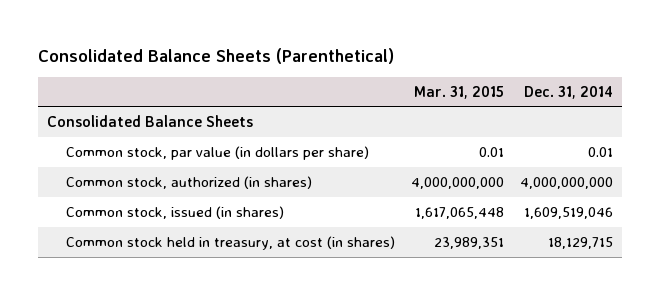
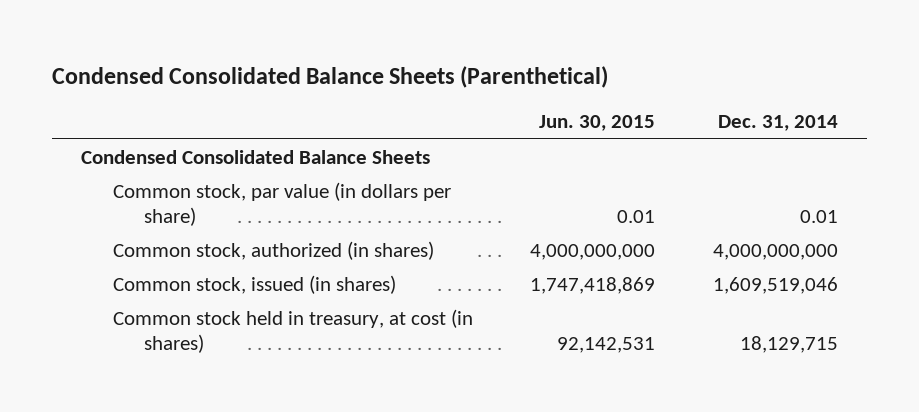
[38,47,395,64] Consolidated Balance Sheets (Parenthetical) -> [52,66,609,89] Condensed Consolidated Balance Sheets (Parenthetical)
[414,85,505,99] Mar. 31, 2015 -> none
none -> [539,115,656,132] Jun. 30, 2015
[46,114,253,127] Consolidated Balance Sheets -> [81,149,431,164] Condensed Consolidated Balance Sheets

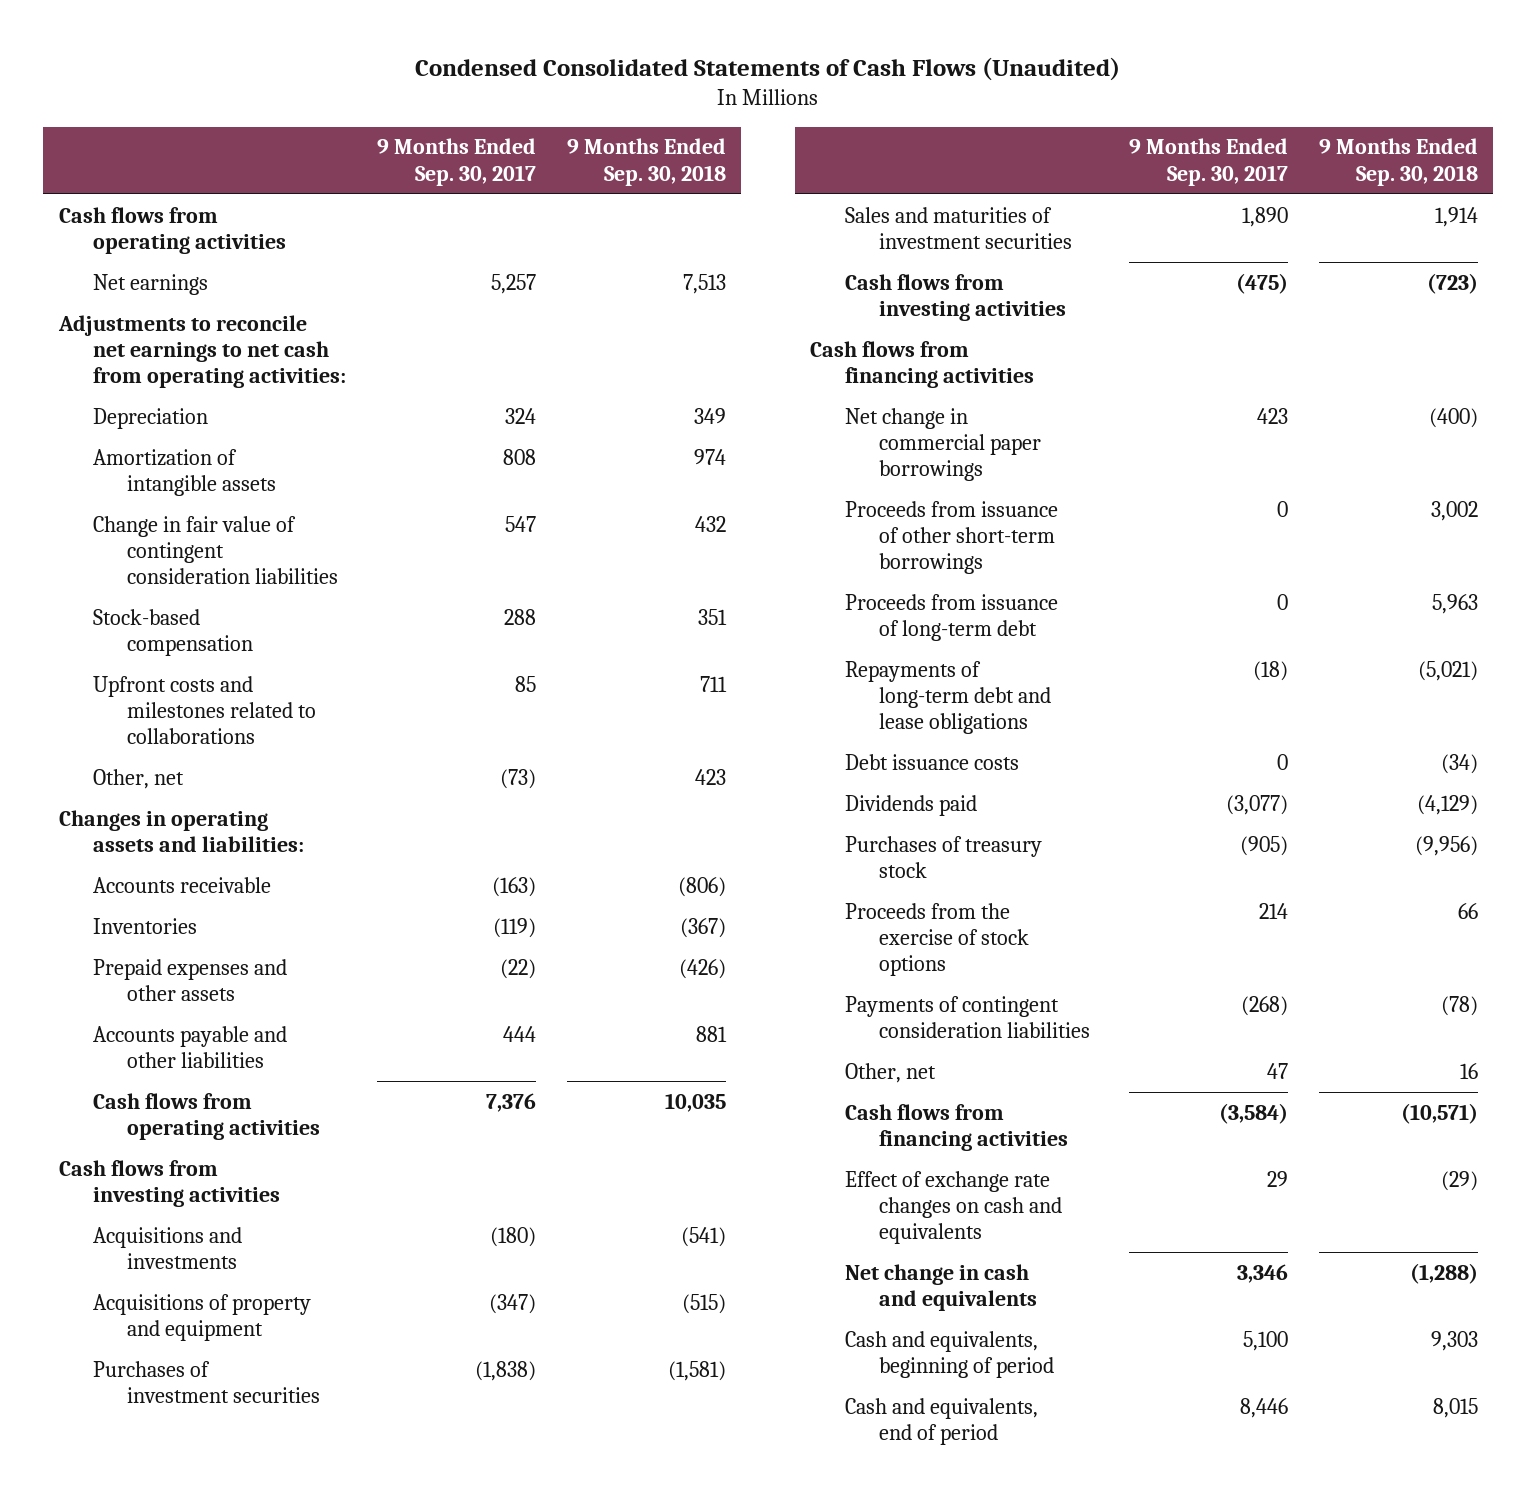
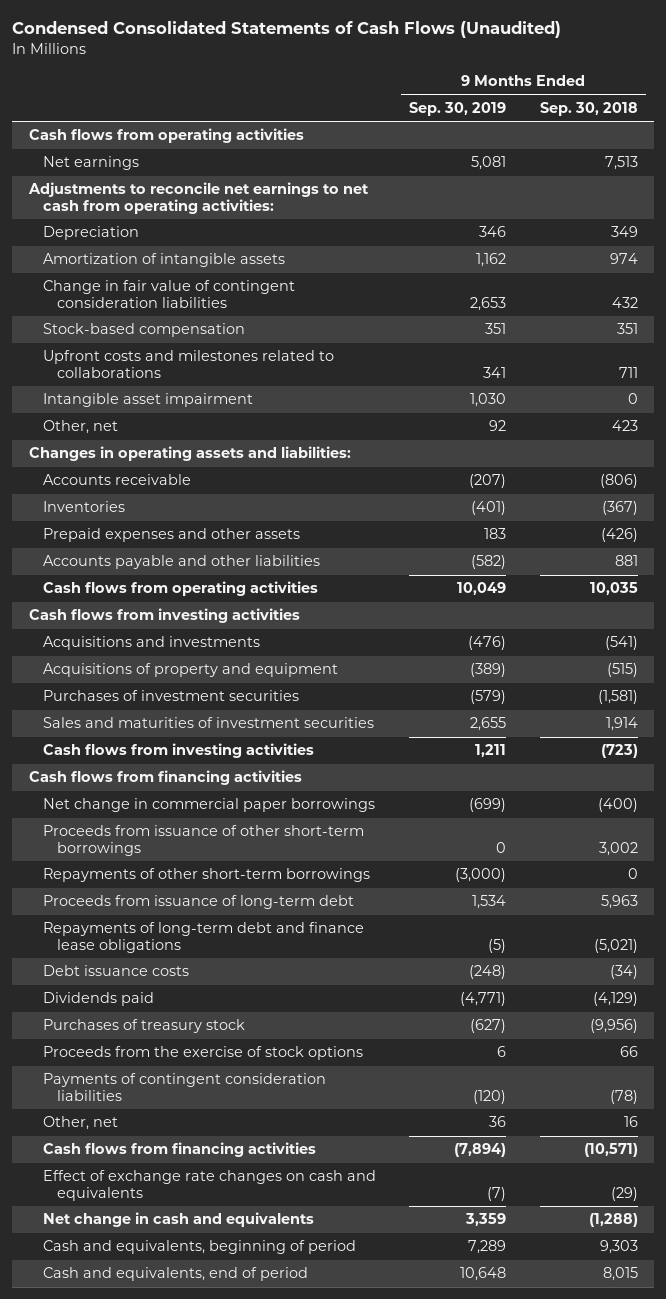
[376,138,536,186] 9 Months Ended Sep. 30, 2017 -> none
none -> [409,102,507,117] Sep. 30, 2019
none -> [43,393,254,408] Intangible asset impairment
none -> [43,868,371,883] Repayments of other short-term borrowings
[844,660,1051,735] Repayments of long-term debt and lease obligations -> [43,922,365,954] Repayments of long-term debt and finance lease obligations

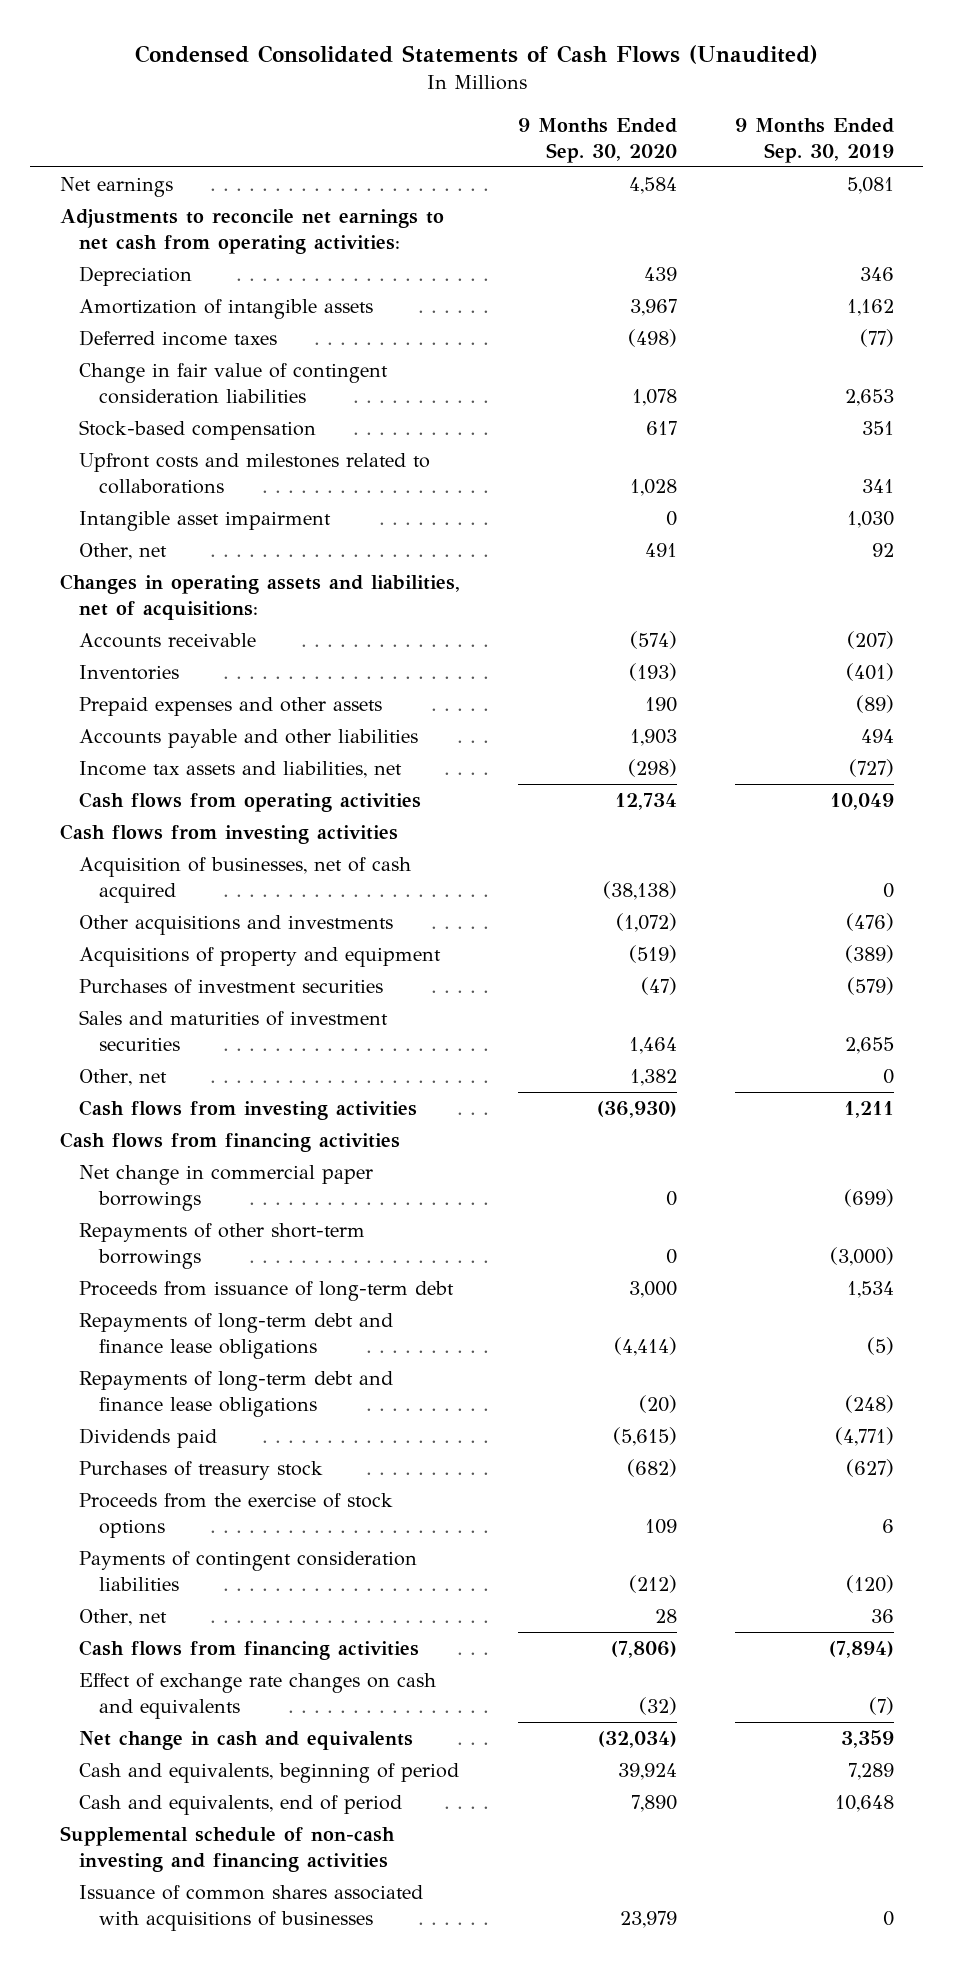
[539,102,638,117] Sep. 30, 2018 -> none
none -> [517,117,677,163] 9 Months Ended Sep. 30, 2020
[28,128,304,144] Cash flows from operating activities -> none
none -> [79,329,278,346] Deferred income taxes
[28,446,351,462] Changes in operating assets and liabilities: -> [59,573,460,620] Changes in operating assets and liabilities, net of acquisitions:
[484,528,507,540] 183 -> [856,694,895,713] (89)
[471,555,507,570] (582) -> [861,728,895,743] 494
none -> [79,760,403,778] Income tax assets and liabilities, net
none -> [79,856,412,903] Acquisition of businesses, net of cash acquired
[43,636,261,651] Acquisitions and investments -> [79,914,394,935] Other acquisitions and investments
none -> [79,1068,168,1086] Other, net
[43,825,365,857] Proceeds from issuance of other short-term borrowings -> none
[43,965,190,977] Debt issuance costs -> [79,1370,394,1417] Repayments of long-term debt and finance lease obligations
none -> [59,1825,395,1872] Supplemental schedule of non-cash investing and financing activities
none -> [79,1884,424,1931] Issuance of common shares associated with acquisitions of businesses

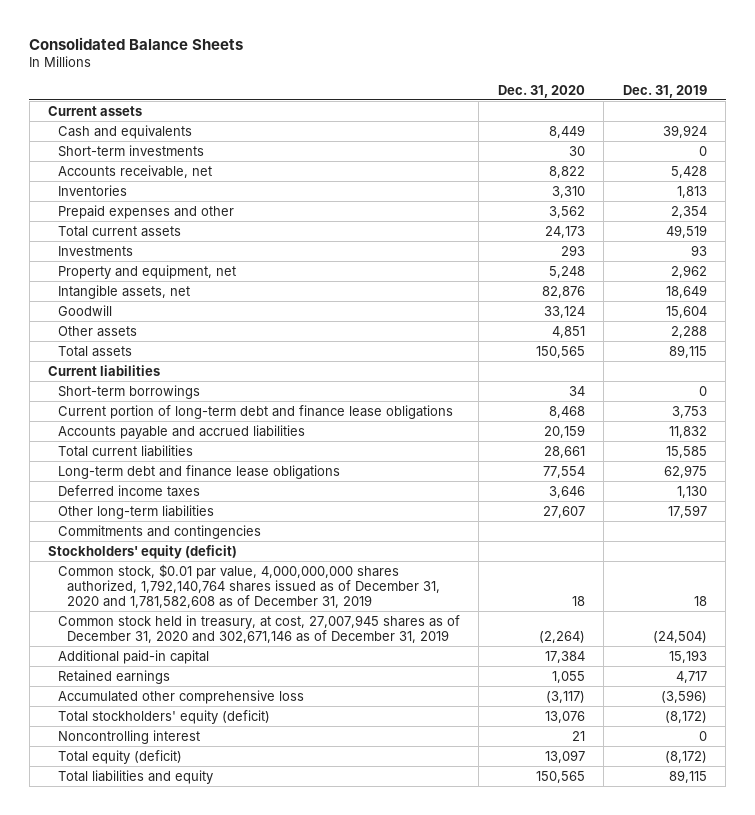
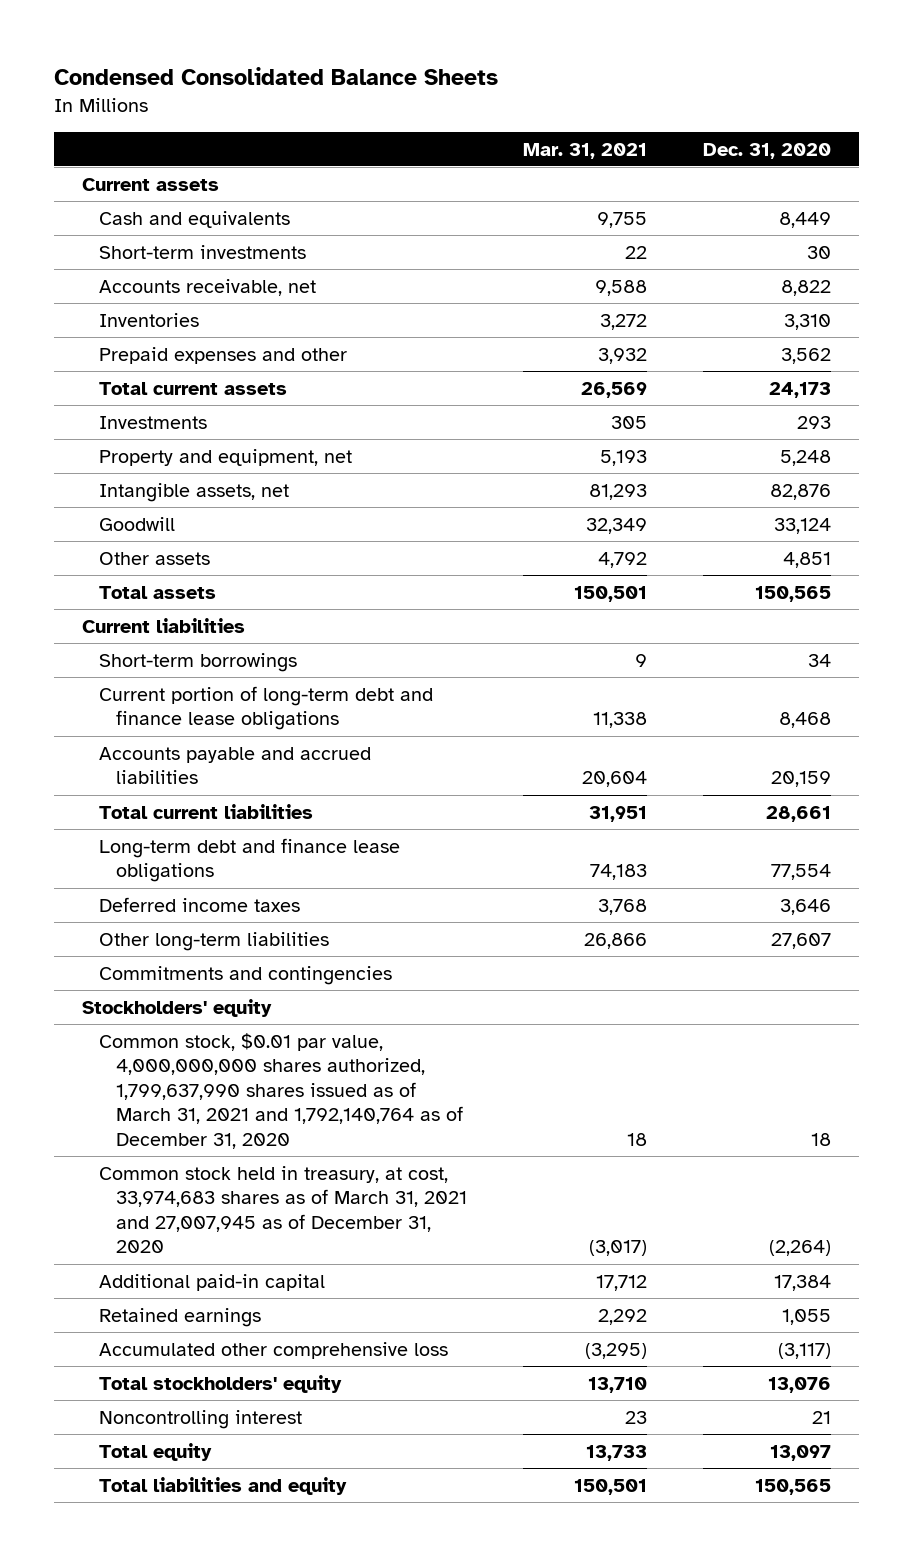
[29,36,244,50] Consolidated Balance Sheets -> [54,67,499,86] Condensed Consolidated Balance Sheets
[622,84,707,98] Dec. 31, 2019 -> none
none -> [523,142,648,159] Mar. 31, 2021
[48,544,238,559] Stockholders' equity (deficit) -> [82,998,273,1017] Stockholders' equity
[57,563,440,608] Common stock, $0.01 par value, 4,000,000,000 shares authorized, 1,792,140,764 shares issued as of December 31, 2020 and 1,781,582,608 as of December 31, 2019 -> [99,1032,464,1149] Common stock, $0.01 par value, 4,000,000,000 shares authorized, 1,799,637,990 shares issued as of March 31, 2021 and 1,792,140,764 as of December 31, 2020
[57,614,460,643] Common stock held in treasury, at cost, 27,007,945 shares as of December 31, 2020 and 302,671,146 as of December 31, 2019 -> [99,1165,468,1254] Common stock held in treasury, at cost, 33,974,683 shares as of March 31, 2021 and 27,007,945 as of December 31, 2020
[57,709,270,724] Total stockholders' equity (deficit) -> [99,1374,343,1393] Total stockholders' equity
[57,749,182,764] Total equity (deficit) -> [99,1442,213,1461] Total equity

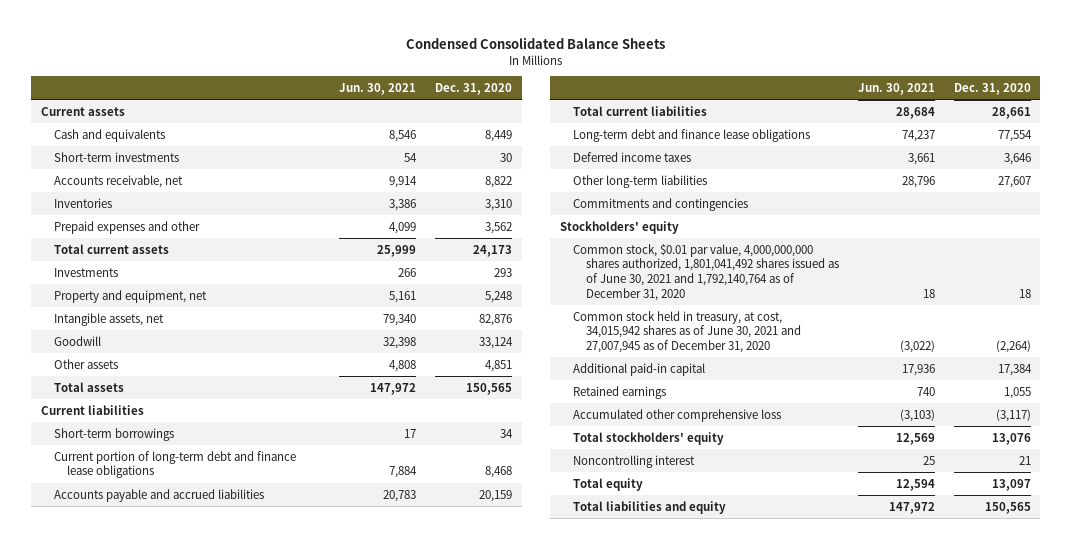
[523,142,648,159] Mar. 31, 2021 -> none
none -> [338,82,416,95] Jun. 30, 2021
[99,1032,464,1149] Common stock, $0.01 par value, 4,000,000,000 shares authorized, 1,799,637,990 shares issued as of March 31, 2021 and 1,792,140,764 as of December 31, 2020 -> [572,243,839,301] Common stock, $0.01 par value, 4,000,000,000 shares authorized, 1,801,041,492 shares issued as of June 30, 2021 and 1,792,140,764 as of December 31, 2020
[99,1165,468,1254] Common stock held in treasury, at cost, 33,974,683 shares as of March 31, 2021 and 27,007,945 as of December 31, 2020 -> [572,310,801,354] Common stock held in treasury, at cost, 34,015,942 shares as of June 30, 2021 and 27,007,945 as of December 31, 2020

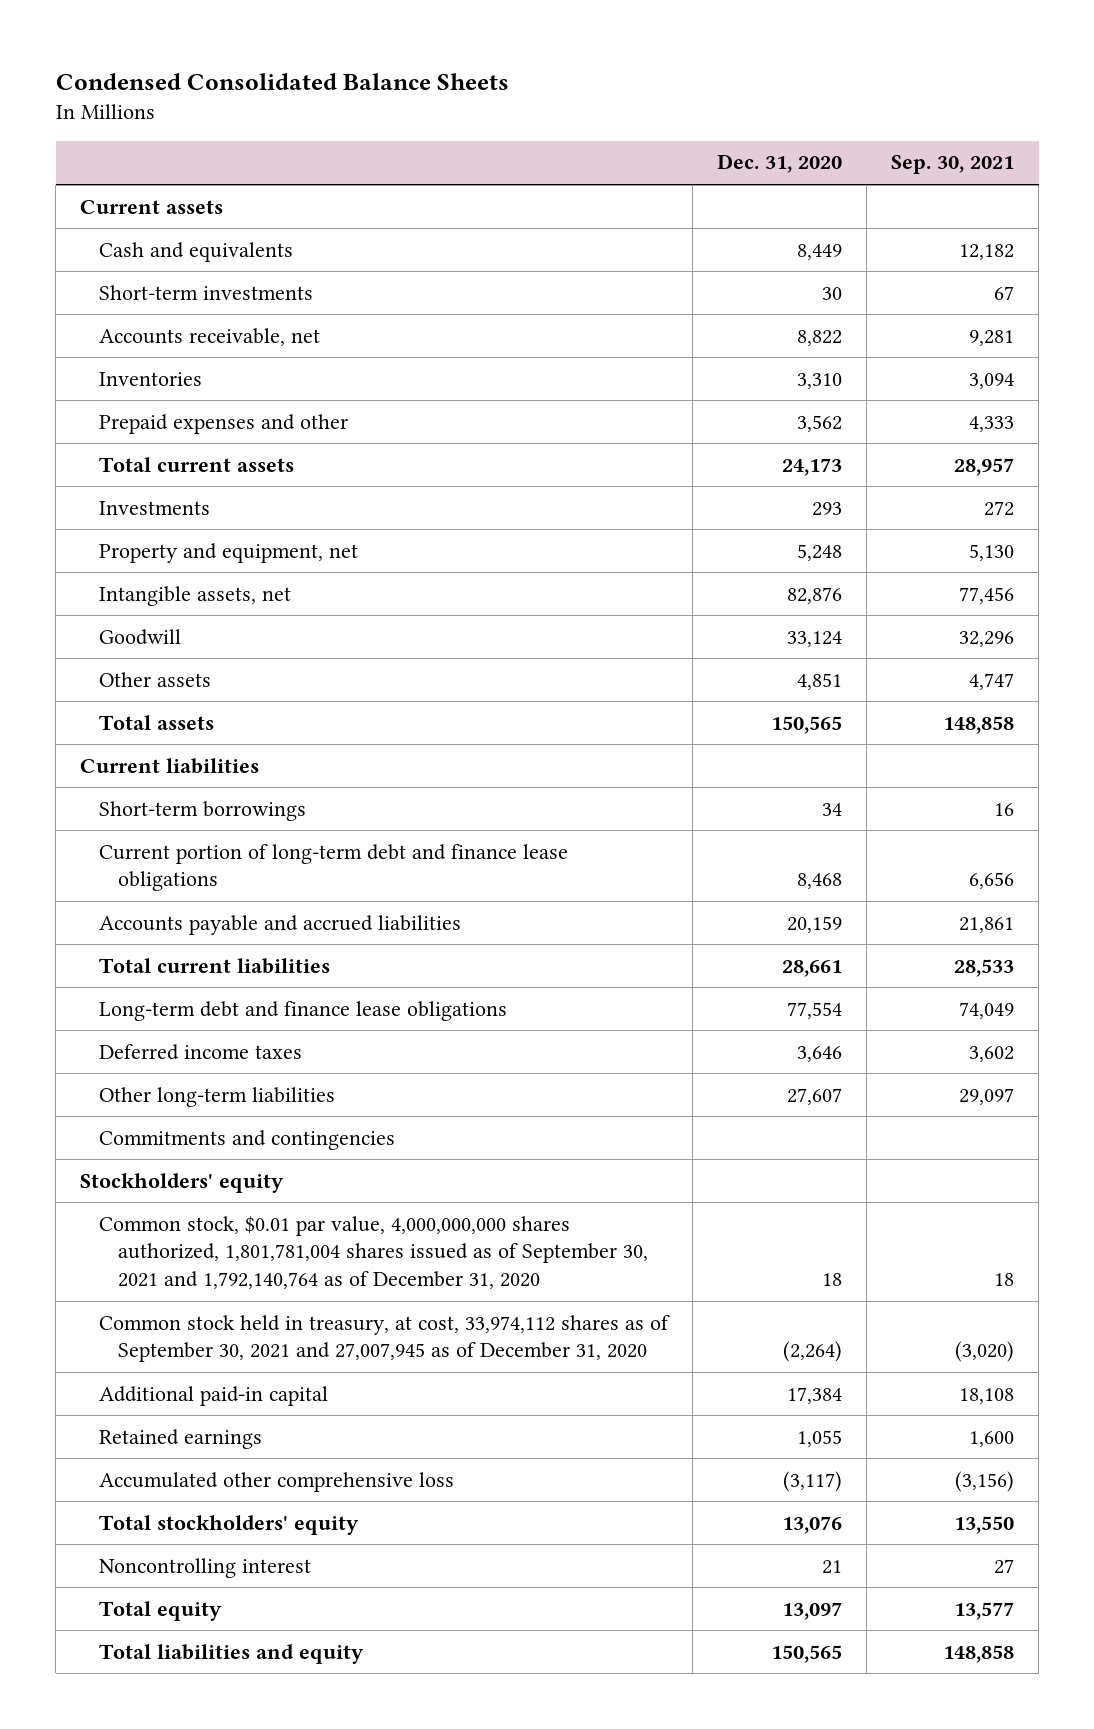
[338,82,416,95] Jun. 30, 2021 -> none
none -> [891,155,1015,175] Sep. 30, 2021
[572,243,839,301] Common stock, $0.01 par value, 4,000,000,000 shares authorized, 1,801,041,492 shares issued as of June 30, 2021 and 1,792,140,764 as of December 31, 2020 -> [99,1215,649,1290] Common stock, $0.01 par value, 4,000,000,000 shares authorized, 1,801,781,004 shares issued as of September 30, 2021 and 1,792,140,764 as of December 31, 2020
[572,310,801,354] Common stock held in treasury, at cost, 34,015,942 shares as of June 30, 2021 and 27,007,945 as of December 31, 2020 -> [99,1314,671,1363] Common stock held in treasury, at cost, 33,974,112 shares as of September 30, 2021 and 27,007,945 as of December 31, 2020

